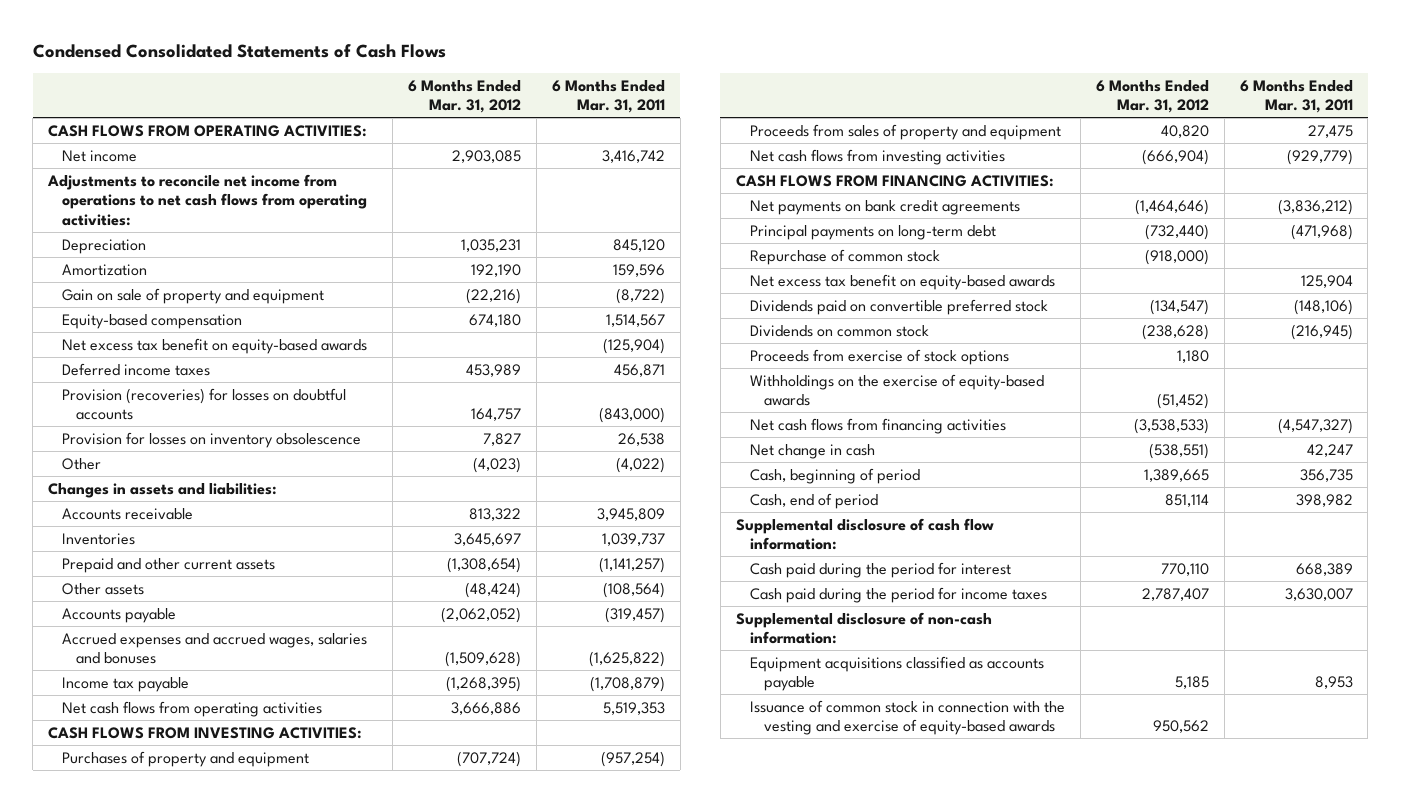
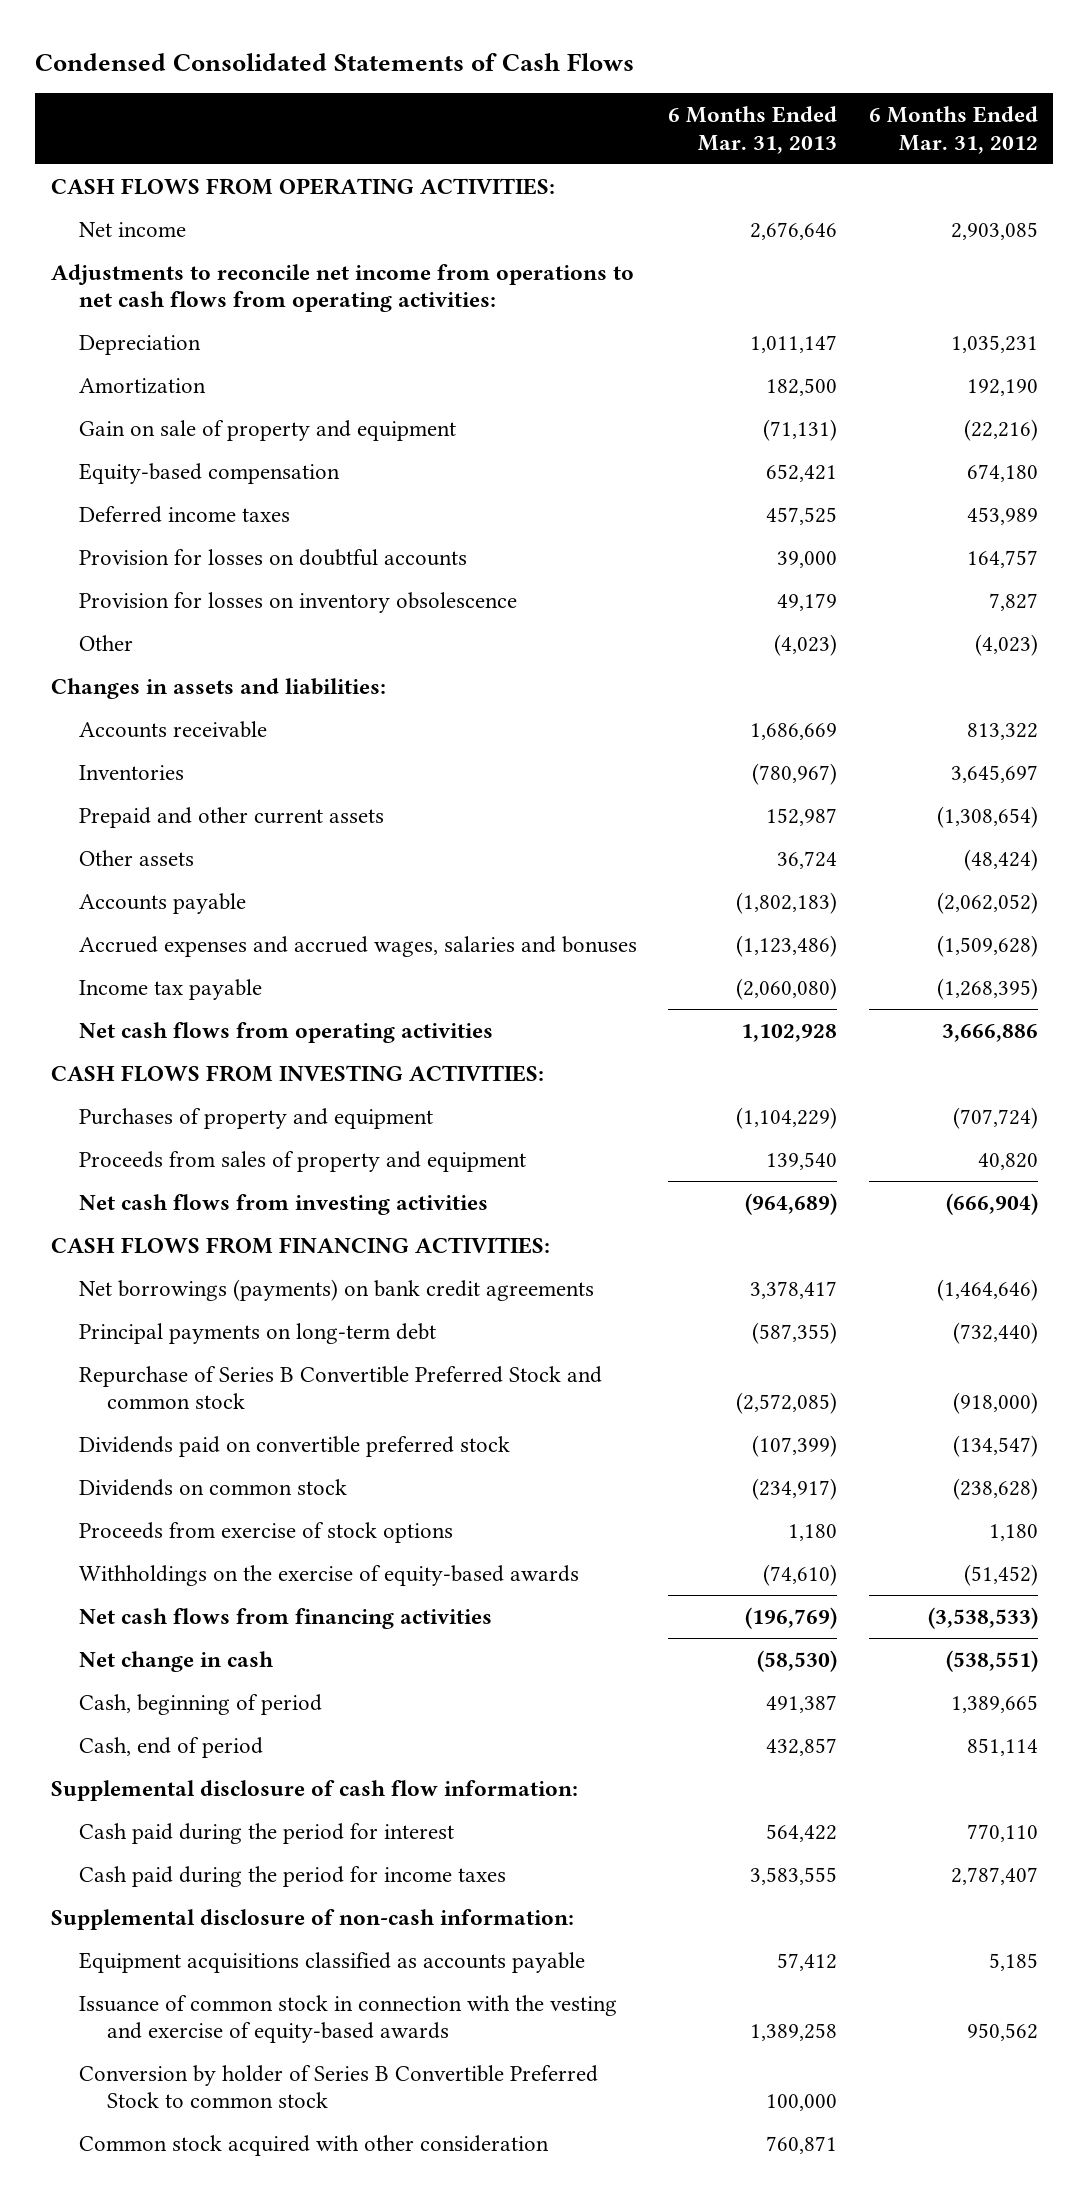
[551,79,665,114] 6 Months Ended Mar. 31, 2011 -> none
none -> [668,106,838,154] 6 Months Ended Mar. 31, 2013
[62,337,368,354] Net excess tax benefit on equity-based awards -> none
[62,387,347,421] Provision (recoveries) for losses on doubtful accounts -> [79,548,468,566] Provision for losses on doubtful accounts
[749,199,1020,215] Net payments on bank credit agreements -> [79,1278,595,1301] Net borrowings (payments) on bank credit agreements
[749,273,1055,290] Net excess tax benefit on equity-based awards -> none
[749,248,940,265] Repurchase of common stock -> [79,1365,603,1410] Repurchase of Series B Convertible Preferred Stock and common stock
none -> [79,2064,599,2109] Conversion by holder of Series B Convertible Preferred Stock to common stock
none -> [79,2134,550,2156] Common stock acquired with other consideration

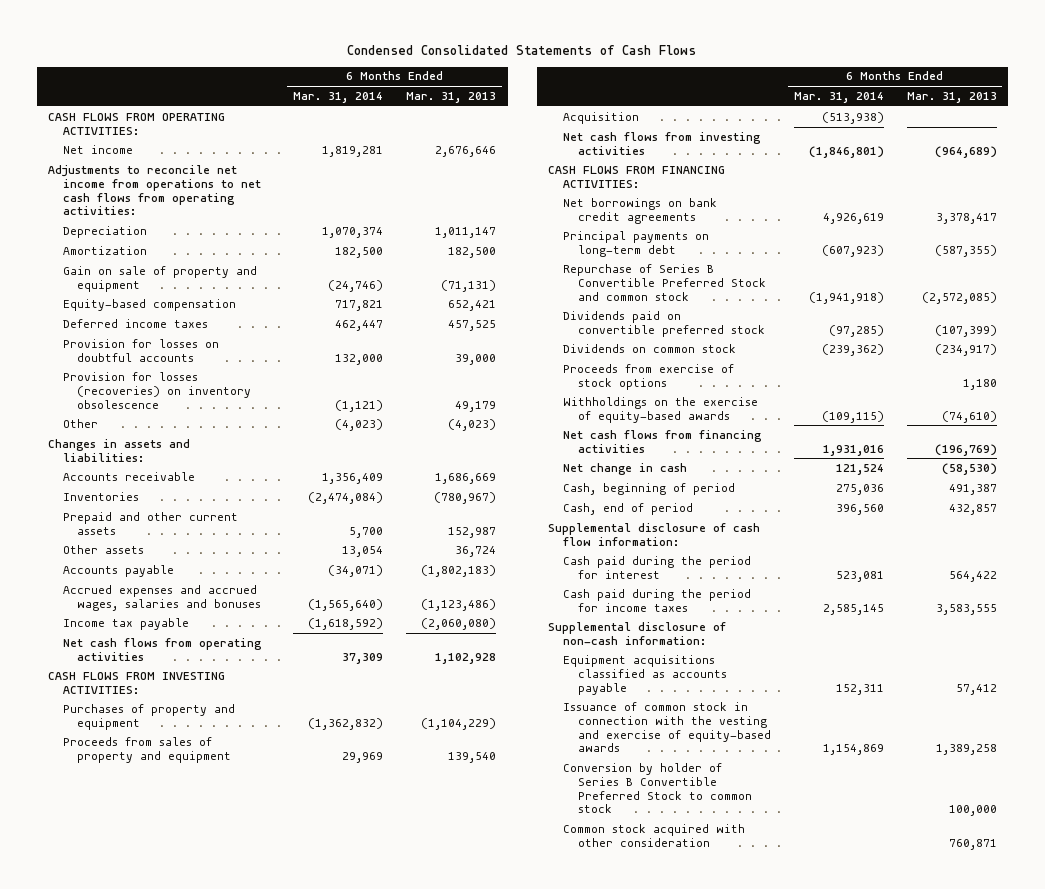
[868,106,1038,154] 6 Months Ended Mar. 31, 2012 -> none
none -> [293,92,384,104] Mar. 31, 2014
[79,591,518,613] Provision for losses on inventory obsolescence -> [62,371,252,409] Provision for losses (recoveries) on inventory obsolescence
none -> [563,111,640,124] Acquisition
[79,1278,595,1301] Net borrowings (payments) on bank credit agreements -> [563,197,718,224] Net borrowings on bank credit agreements

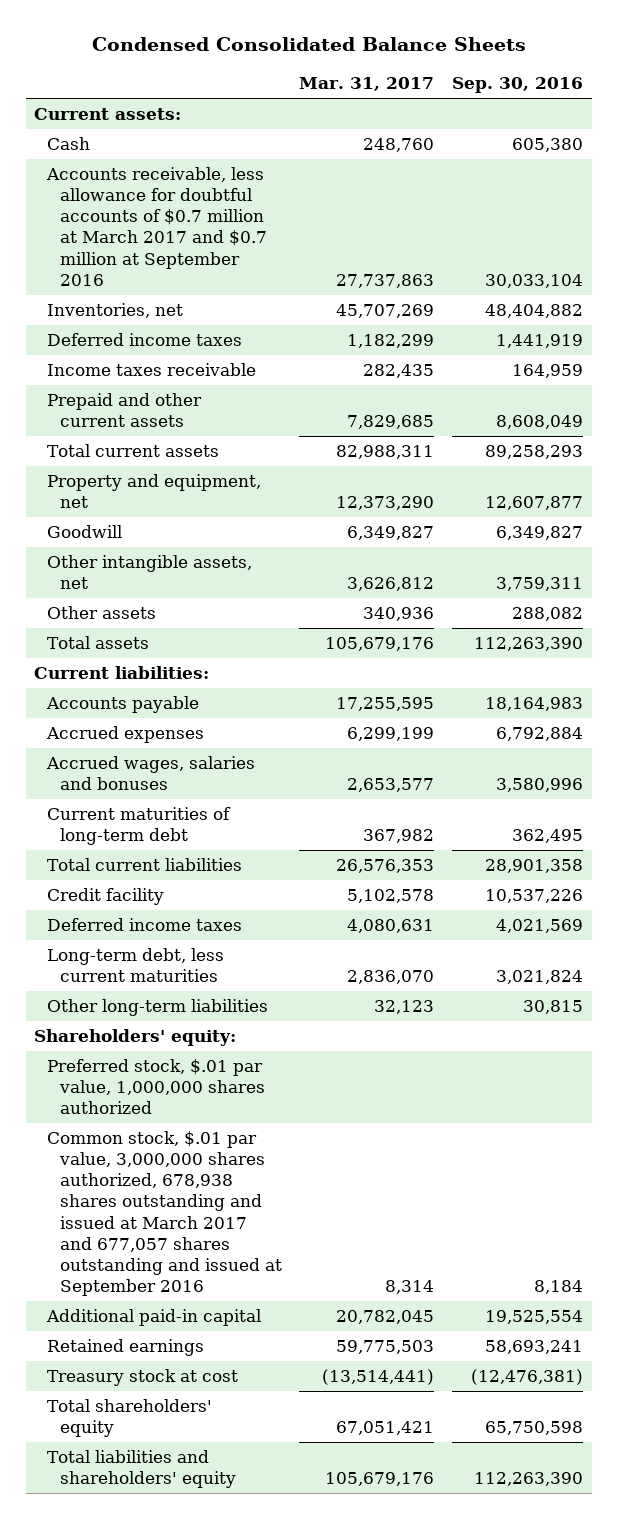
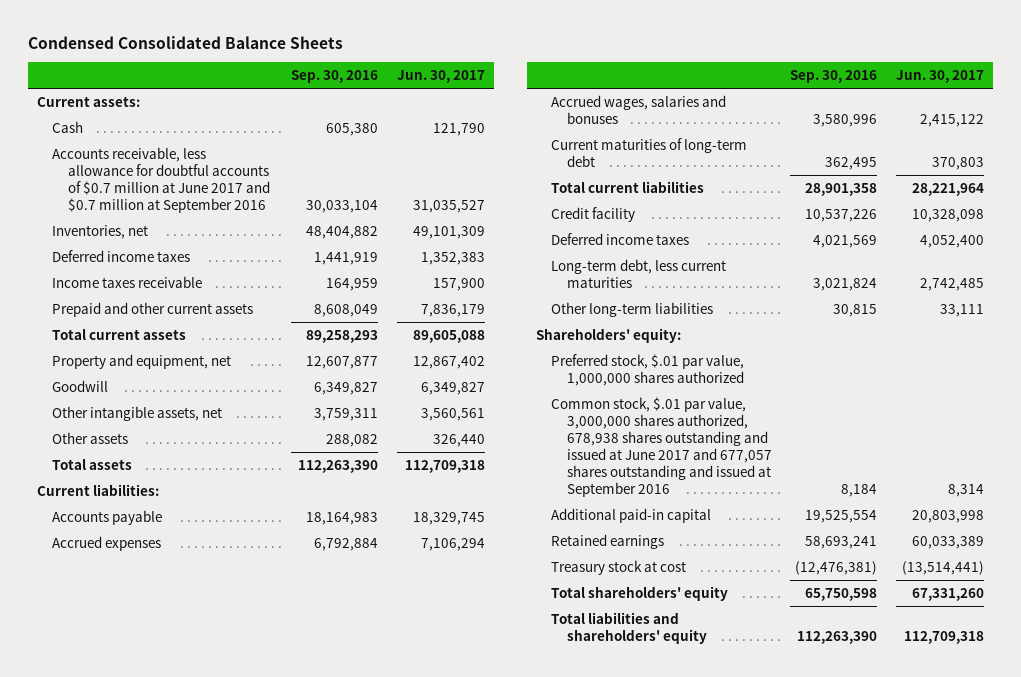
[299,77,435,92] Mar. 31, 2017 -> none
none -> [396,69,485,83] Jun. 30, 2017
[45,167,267,286] Accounts receivable, less allowance for doubtful accounts of $0.7 million at March 2017 and $0.7 million at September 2016 -> [52,146,270,214] Accounts receivable, less allowance for doubtful accounts of $0.7 million at June 2017 and $0.7 million at September 2016
[46,1131,282,1296] Common stock, $.01 par value, 3,000,000 shares authorized, 678,938 shares outstanding and issued at March 2017 and 677,057 shares outstanding and issued at September 2016 -> [551,396,772,498] Common stock, $.01 par value, 3,000,000 shares authorized, 678,938 shares outstanding and issued at June 2017 and 677,057 shares outstanding and issued at September 2016

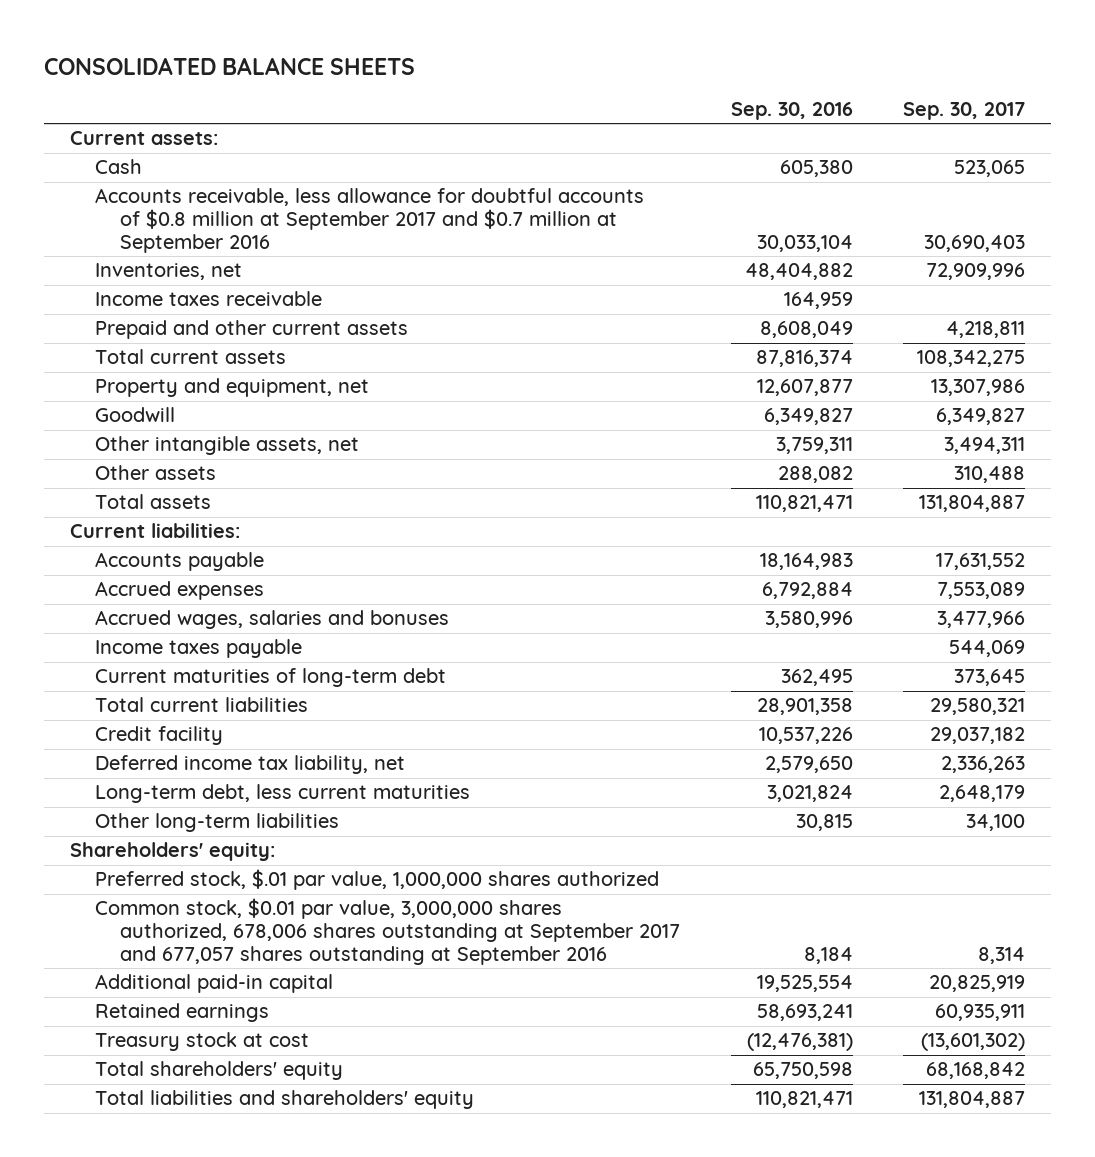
[27,35,343,49] Condensed Consolidated Balance Sheets -> [44,57,416,76] CONSOLIDATED BALANCE SHEETS
[396,69,485,83] Jun. 30, 2017 -> none
none -> [903,102,1026,121] Sep. 30, 2017
[52,146,270,214] Accounts receivable, less allowance for doubtful accounts of $0.7 million at June 2017 and $0.7 million at September 2016 -> [94,188,644,254] Accounts receivable, less allowance for doubtful accounts of $0.8 million at September 2017 and $0.7 million at September 2016
[52,249,191,262] Deferred income taxes -> none
[306,329,379,343] 89,258,293 -> [755,350,853,368] 87,816,374
[298,459,379,473] 112,263,390 -> [755,495,853,513] 110,821,471
none -> [94,639,302,659] Income taxes payable
[551,232,690,245] Deferred income taxes -> [94,755,405,775] Deferred income tax liability, net
[813,234,878,248] 4,021,569 -> [764,756,853,774] 2,579,650
[551,396,772,498] Common stock, $.01 par value, 3,000,000 shares authorized, 678,938 shares outstanding and issued at June 2017 and 677,057 shares outstanding and issued at September 2016 -> [94,898,681,966] Common stock, $0.01 par value, 3,000,000 shares authorized, 678,006 shares outstanding at September 2017 and 677,057 shares outstanding at September 2016
[797,630,878,644] 112,263,390 -> [755,1091,853,1109] 110,821,471

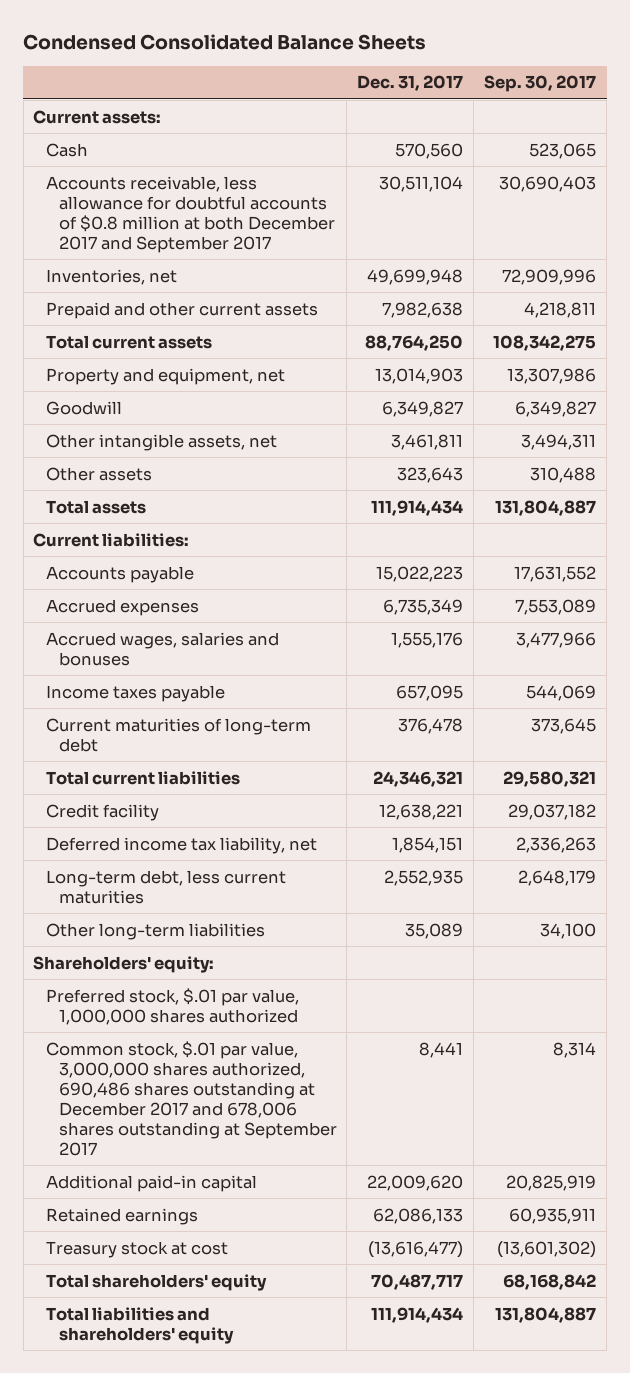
[44,57,416,76] CONSOLIDATED BALANCE SHEETS -> [23,33,427,50] Condensed Consolidated Balance Sheets
[730,102,853,121] Sep. 30, 2016 -> none
none -> [357,75,464,92] Dec. 31, 2017
[94,188,644,254] Accounts receivable, less allowance for doubtful accounts of $0.8 million at September 2017 and $0.7 million at September 2016 -> [45,175,335,253] Accounts receivable, less allowance for doubtful accounts of $0.8 million at both December 2017 and September 2017
[94,291,322,307] Income taxes receivable -> none
[94,898,681,966] Common stock, $0.01 par value, 3,000,000 shares authorized, 678,006 shares outstanding at September 2017 and 677,057 shares outstanding at September 2016 -> [45,1040,337,1156] Common stock, $.01 par value, 3,000,000 shares authorized, 690,486 shares outstanding at December 2017 and 678,006 shares outstanding at September 2017

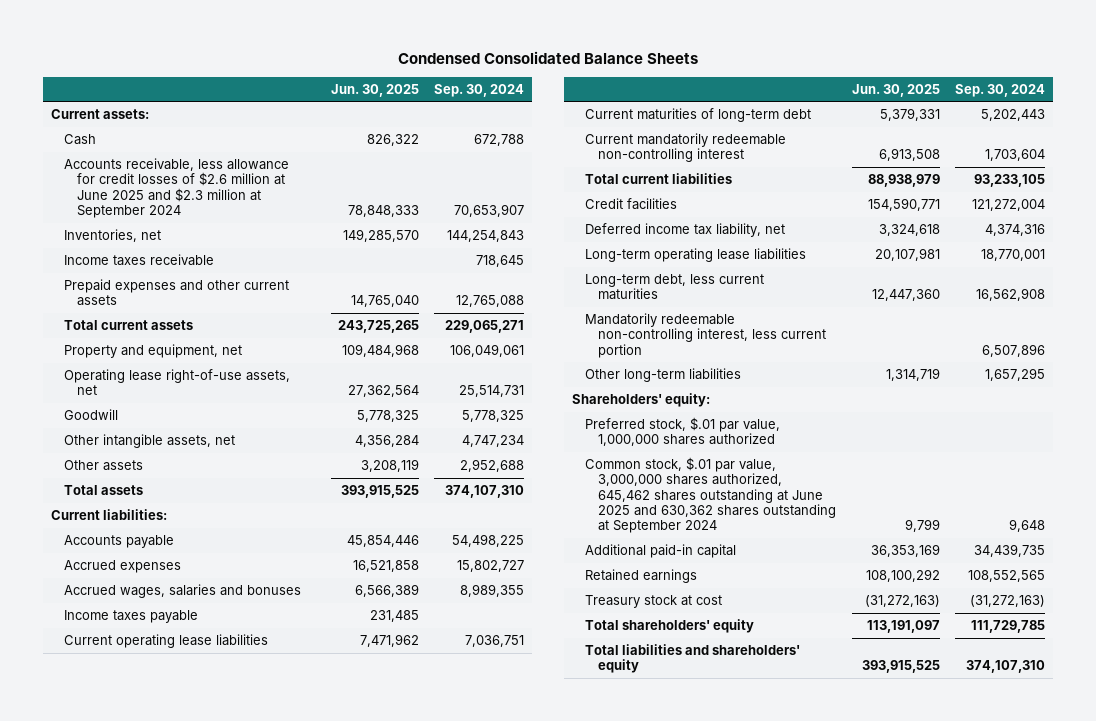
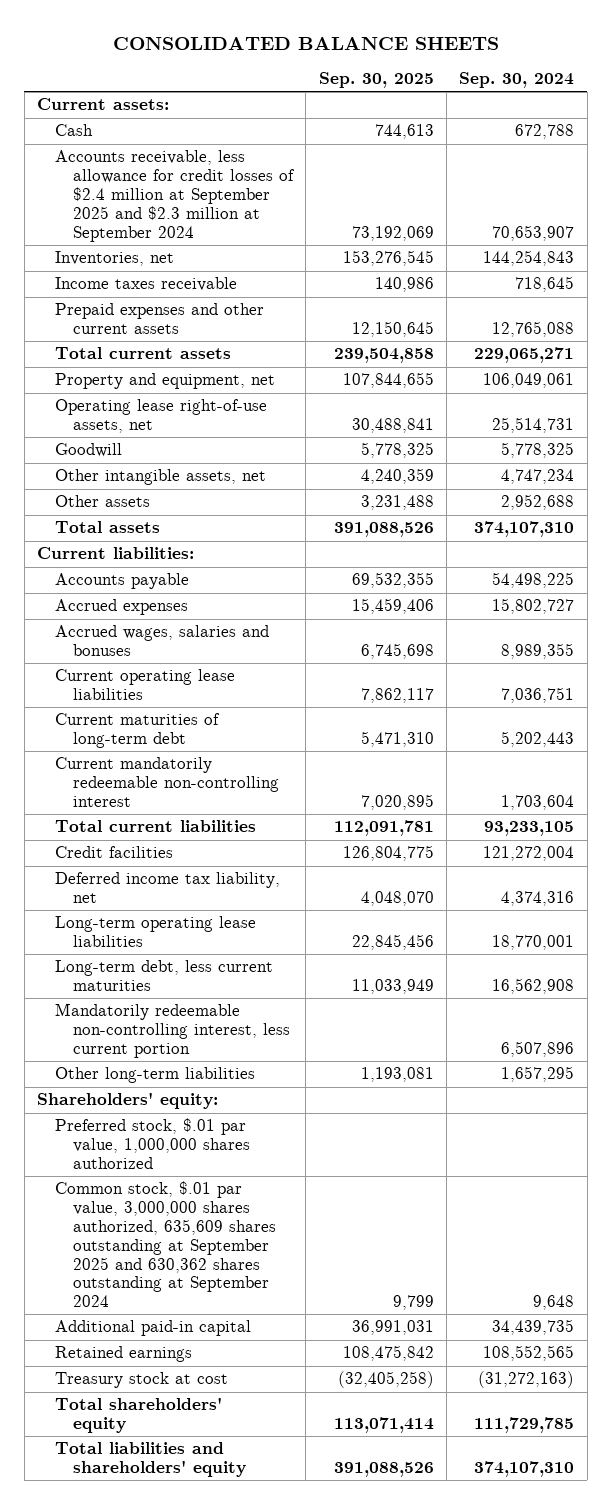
[398,50,699,64] Condensed Consolidated Balance Sheets -> [112,36,499,50] CONSOLIDATED BALANCE SHEETS
[330,83,419,97] Jun. 30, 2025 -> none
none -> [318,72,434,89] Sep. 30, 2025
[64,158,290,218] Accounts receivable, less allowance for credit losses of $2.6 million at June 2025 and $2.3 million at September 2024 -> [55,150,296,242] Accounts receivable, less allowance for credit losses of $2.4 million at September 2025 and $2.3 million at September 2024
[64,610,199,624] Income taxes payable -> none
[585,457,837,534] Common stock, $.01 par value, 3,000,000 shares authorized, 645,462 shares outstanding at June 2025 and 630,362 shares outstanding at September 2024 -> [55,1181,277,1308] Common stock, $.01 par value, 3,000,000 shares authorized, 635,609 shares outstanding at September 2025 and 630,362 shares outstanding at September 2024

